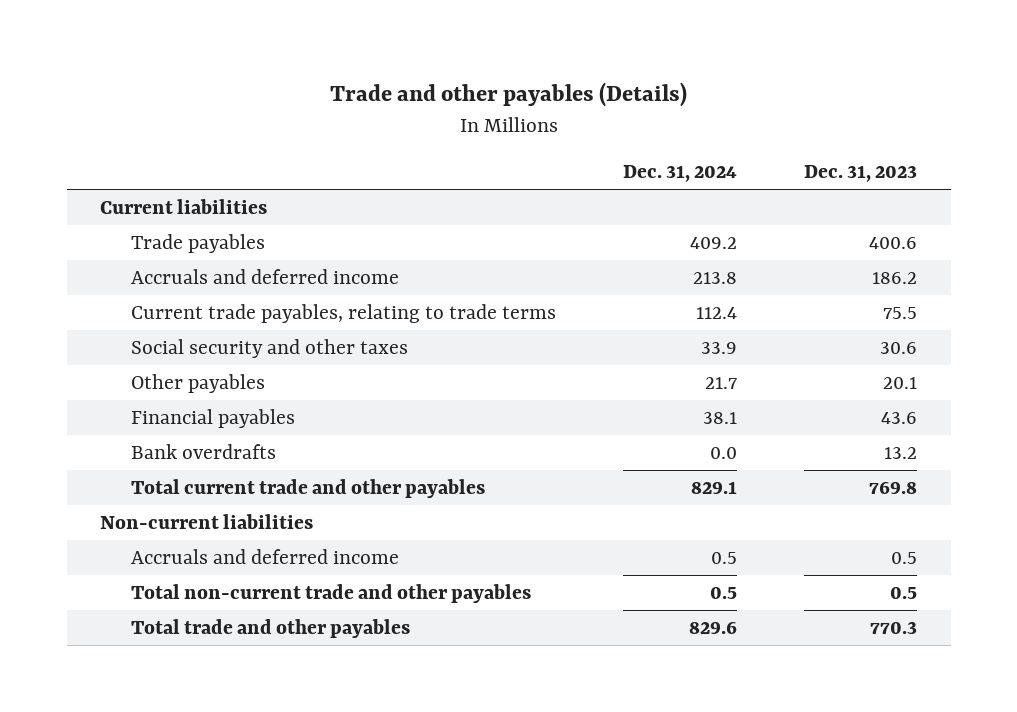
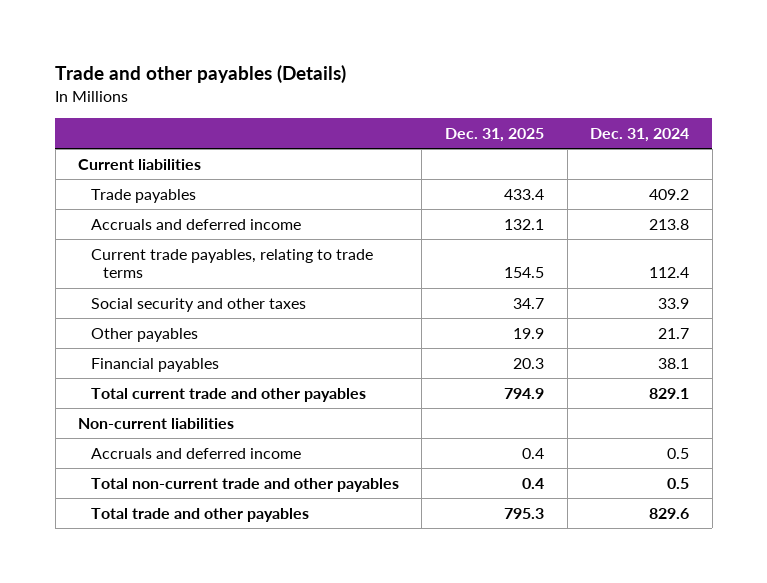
[804,164,918,182] Dec. 31, 2023 -> none
none -> [445,127,545,142] Dec. 31, 2025
[130,444,276,460] Bank overdrafts -> none

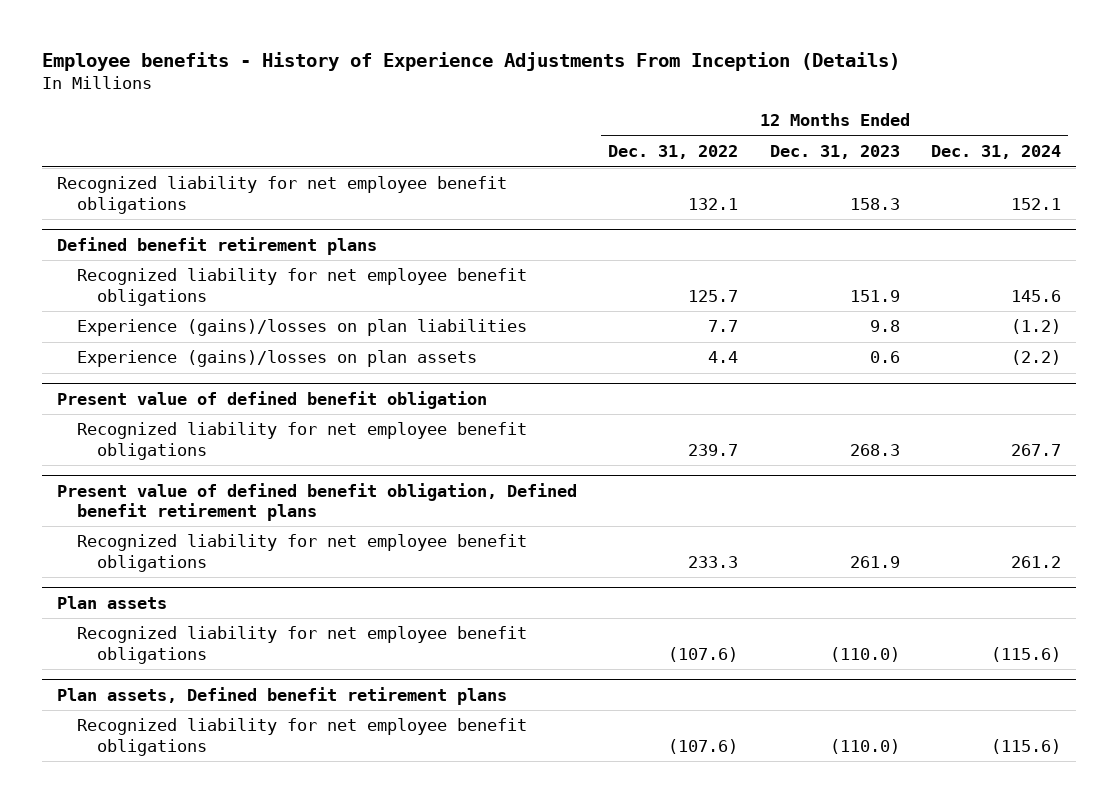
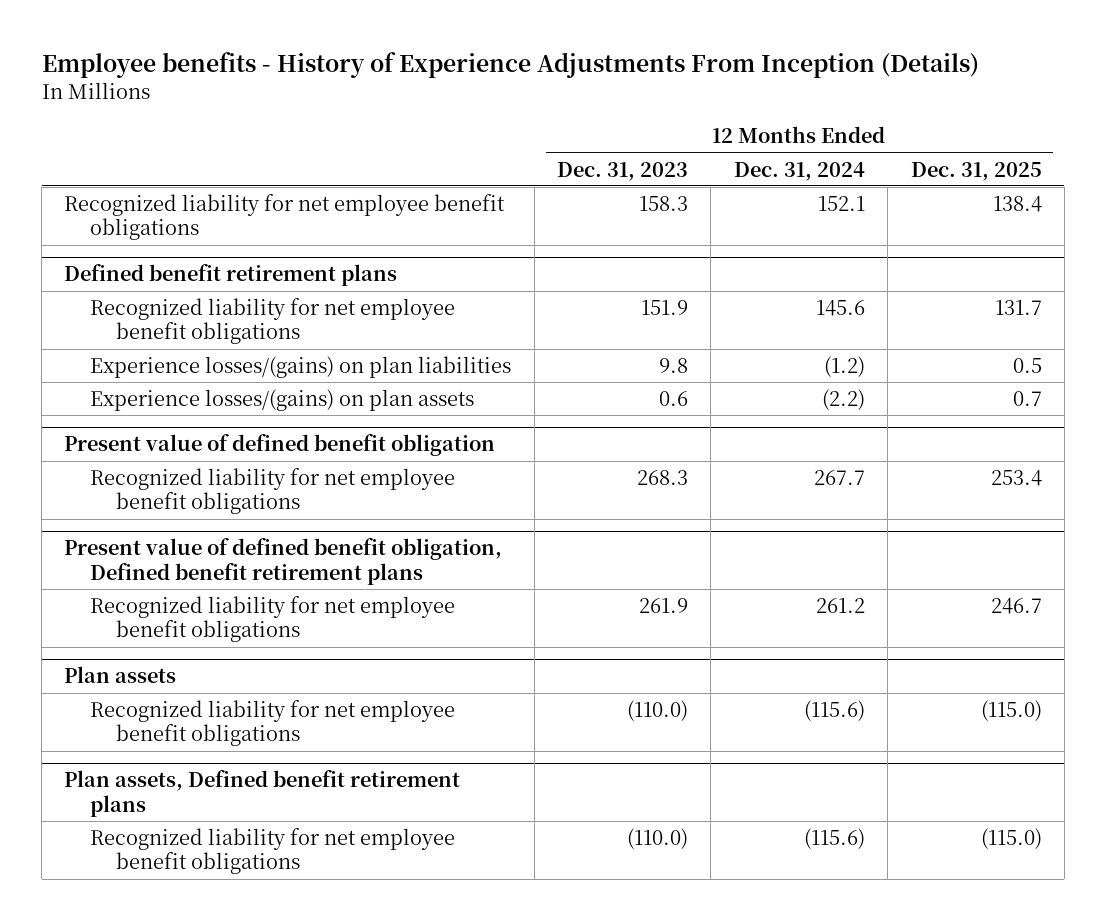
[608,145,739,160] Dec. 31, 2022 -> none
none -> [910,161,1042,181] Dec. 31, 2025
[77,319,528,337] Experience (gains)/losses on plan liabilities -> [90,355,512,378] Experience losses/(gains) on plan liabilities
[77,350,478,368] Experience (gains)/losses on plan assets -> [90,388,475,411] Experience losses/(gains) on plan assets

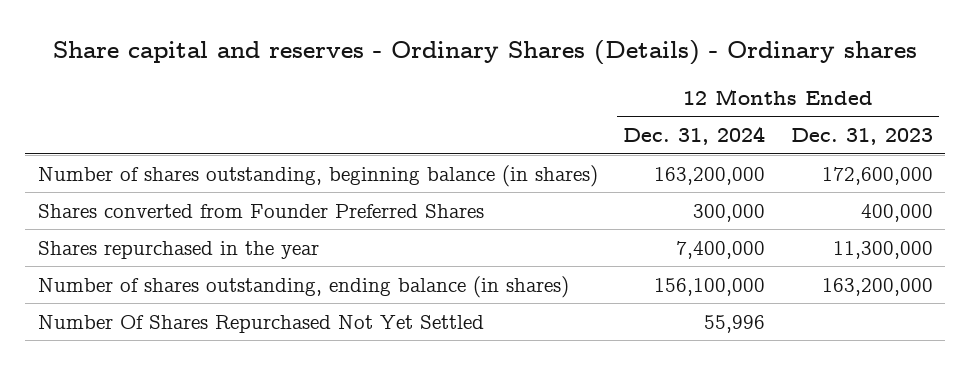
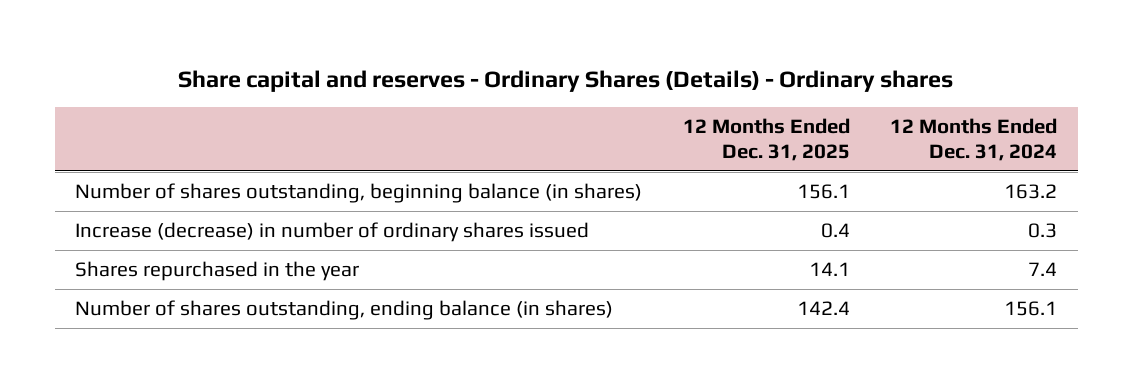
[790,128,933,146] Dec. 31, 2023 -> none
none -> [682,118,850,161] 12 Months Ended Dec. 31, 2025
[38,203,485,218] Shares converted from Founder Preferred Shares -> none
[38,314,485,333] Number Of Shares Repurchased Not Yet Settled -> none
[654,166,766,185] 163,200,000 -> [1004,184,1058,200] 163.2
none -> [75,222,590,243] Increase (decrease) in number of ordinary shares issued
[676,240,766,259] 7,400,000 -> [1028,262,1058,277] 7.4
[654,277,766,296] 156,100,000 -> [1004,301,1058,317] 156.1

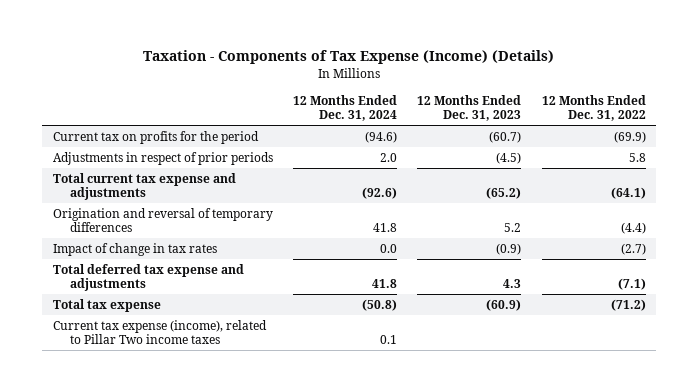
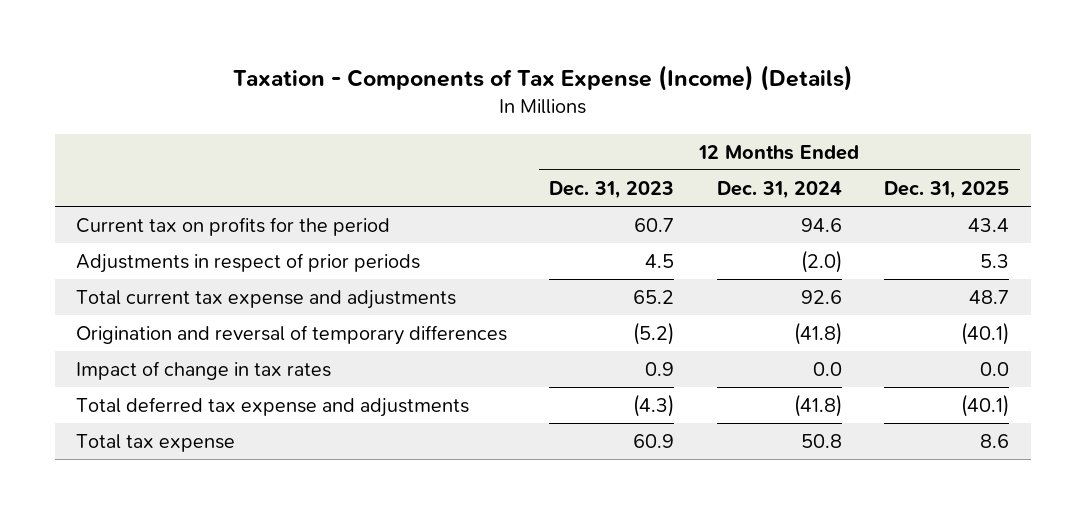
[541,94,646,122] 12 Months Ended Dec. 31, 2022 -> none
none -> [884,180,1010,199] Dec. 31, 2025
[52,319,267,344] Current tax expense (income), related to Pillar Two income taxes -> none
[365,130,398,143] (94.6) -> [800,218,842,233] 94.6
[489,130,522,143] (60.7) -> [634,218,675,233] 60.7
[380,152,398,162] 2.0 -> [800,250,842,274] (2.0)
[496,151,522,164] (4.5) -> [645,254,675,269] 4.5
[362,186,398,199] (92.6) -> [800,290,842,305] 92.6
[486,186,522,199] (65.2) -> [633,290,675,305] 65.2
[373,222,398,232] 41.8 -> [793,322,842,346] (41.8)
[504,222,522,232] 5.2 -> [633,322,675,346] (5.2)
[496,242,522,255] (0.9) -> [645,362,675,377] 0.9
[372,278,398,288] 41.8 -> [793,394,842,418] (41.8)
[503,278,522,288] 4.3 -> [633,394,675,418] (4.3)
[362,298,398,311] (50.8) -> [800,434,842,449] 50.8
[486,298,522,311] (60.9) -> [633,434,675,449] 60.9

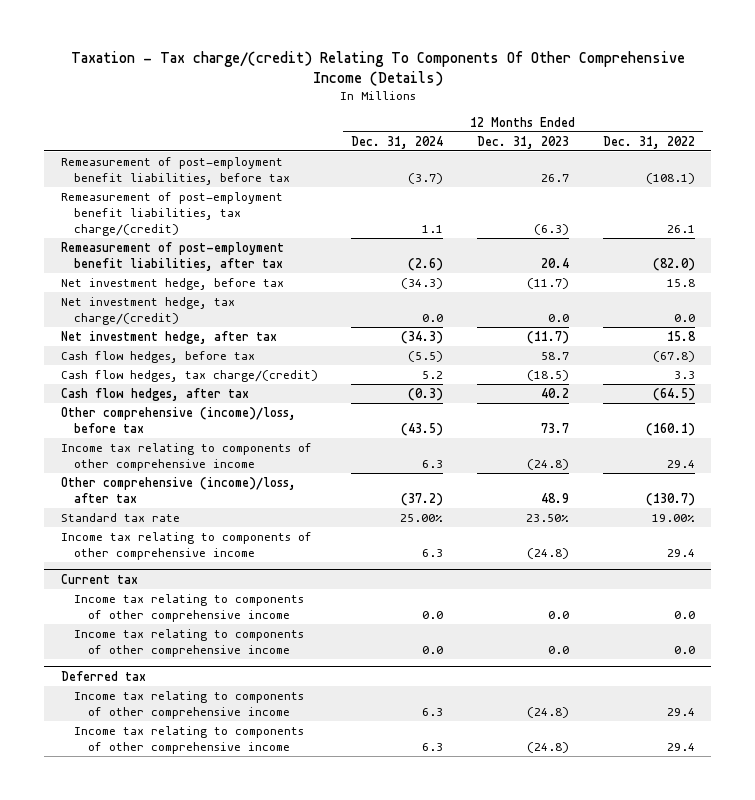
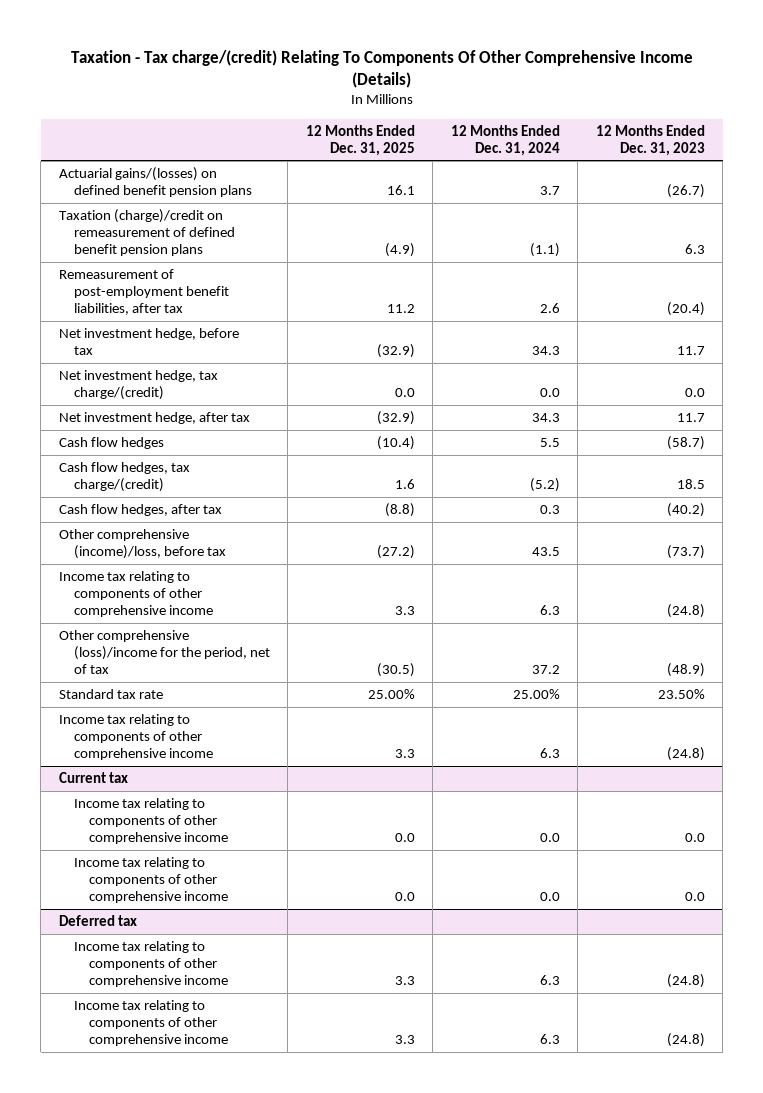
[602,135,695,149] Dec. 31, 2022 -> none
none -> [305,124,415,156] 12 Months Ended Dec. 31, 2025
[60,156,291,185] Remeasurement of post-employment benefit liabilities, before tax -> none
none -> [58,166,252,197] Actuarial gains/(losses) on defined benefit pension plans
[60,191,283,236] Remeasurement of post-employment benefit liabilities, tax charge/(credit) -> [58,208,235,256] Taxation (charge)/credit on remeasurement of defined benefit pension plans
[422,224,444,233] 1.1 -> [529,242,560,257] (1.1)
[533,223,569,235] (6.3) -> [684,243,705,254] 6.3
[408,257,444,271] (2.6) -> [539,302,560,313] 2.6
[540,257,569,268] 20.4 -> [666,301,705,316] (20.4)
[401,277,444,289] (34.3) -> [531,345,560,355] 34.3
[526,277,569,289] (11.7) -> [676,345,705,355] 11.7
[401,330,444,344] (34.3) -> [531,412,560,422] 34.3
[526,330,569,344] (11.7) -> [676,412,705,422] 11.7
[60,350,255,363] Cash flow hedges, before tax -> [58,436,164,449] Cash flow hedges
[408,350,444,362] (5.5) -> [539,437,560,447] 5.5
[540,351,569,360] 58.7 -> [666,435,705,450] (58.7)
[422,370,444,379] 5.2 -> [529,477,560,492] (5.2)
[526,369,569,381] (18.5) -> [676,478,705,489] 18.5
[408,387,444,401] (0.3) -> [539,504,560,514] 0.3
[540,387,569,398] 40.2 -> [666,502,705,517] (40.2)
[401,422,444,436] (43.5) -> [531,546,560,556] 43.5
[540,422,569,433] 73.7 -> [666,544,705,559] (73.7)
[60,476,296,503] Other comprehensive (income)/loss, after tax -> [58,629,270,674] Other comprehensive (loss)/income for the period, net of tax
[401,492,444,506] (37.2) -> [531,664,560,674] 37.2
[540,492,569,503] 48.9 -> [666,662,705,677] (48.9)

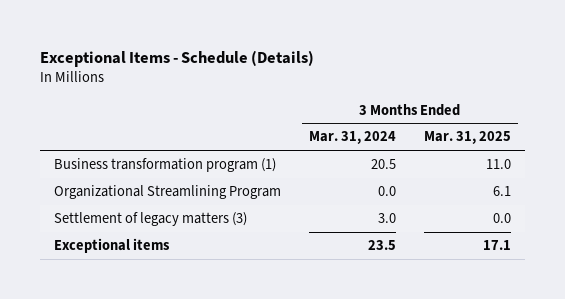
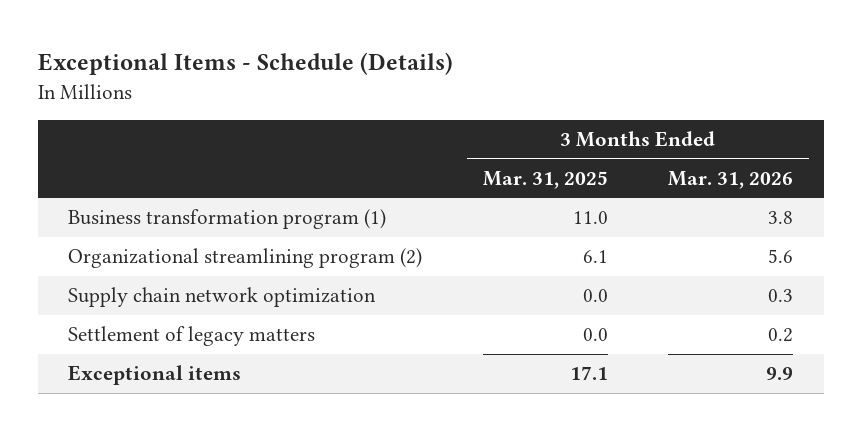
[309,131,397,145] Mar. 31, 2024 -> none
none -> [668,170,794,189] Mar. 31, 2026
[54,185,282,200] Organizational Streamlining Program -> [67,248,422,269] Organizational streamlining program (2)
none -> [67,287,376,308] Supply chain network optimization
[54,212,248,227] Settlement of legacy matters (3) -> [67,326,315,347] Settlement of legacy matters

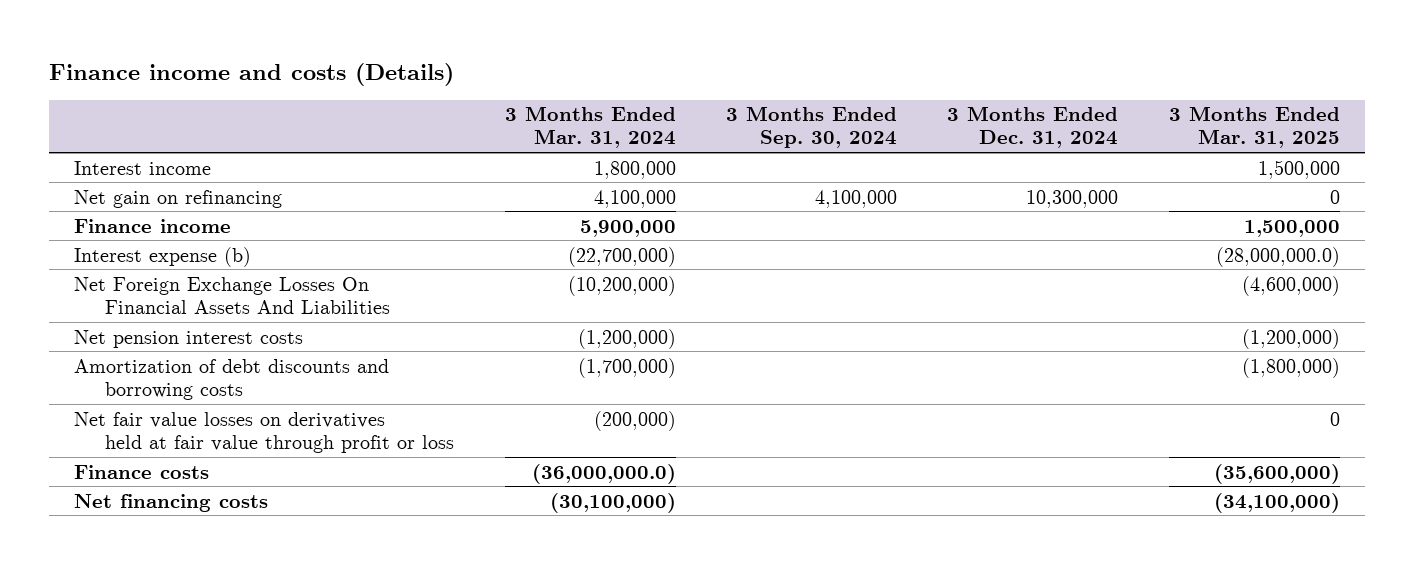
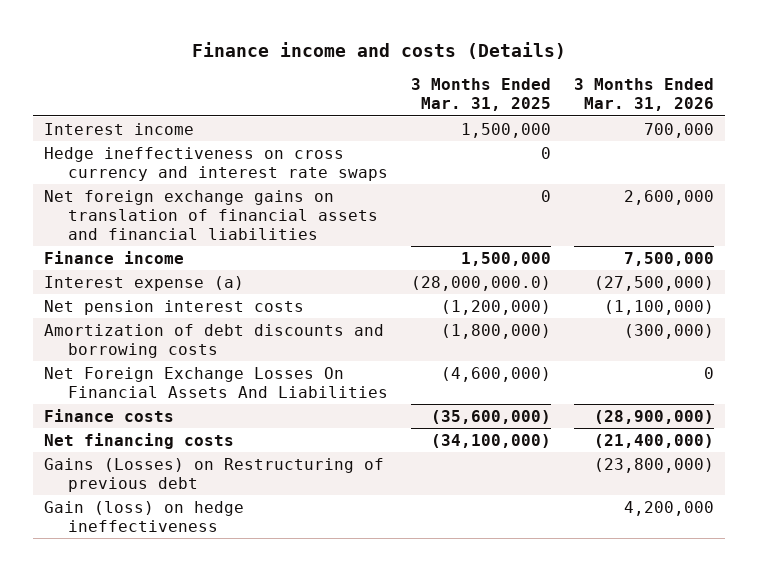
[504,106,676,149] 3 Months Ended Mar. 31, 2024 -> none
[725,106,897,149] 3 Months Ended Sep. 30, 2024 -> none
[947,106,1119,149] 3 Months Ended Dec. 31, 2024 -> none
none -> [573,78,714,112] 3 Months Ended Mar. 31, 2026
[74,189,283,208] Net gain on refinancing -> none
none -> [44,146,389,181] Hedge ineffectiveness on cross currency and interest rate swaps
none -> [44,189,379,241] Net foreign exchange gains on translation of financial assets and financial liabilities
[74,246,252,267] Interest expense (b) -> [44,275,245,291] Interest expense (a)
[74,411,455,453] Net fair value losses on derivatives held at fair value through profit or loss -> none
[74,276,391,314] Net Foreign Exchange Losses On Financial Assets And Liabilities -> [44,366,389,398] Net Foreign Exchange Losses On Financial Assets And Liabilities
none -> [44,457,385,492] Gains (Losses) on Restructuring of previous debt
none -> [44,500,245,532] Gain (loss) on hedge ineffectiveness

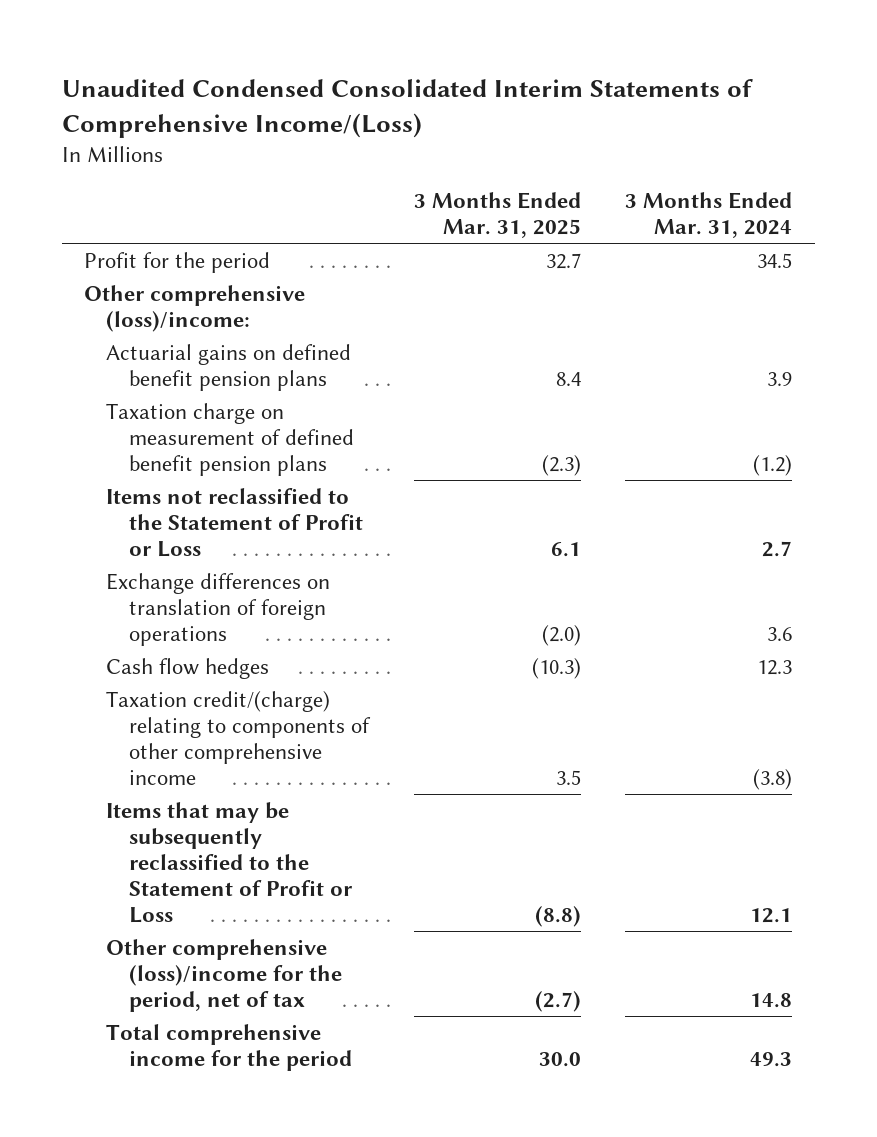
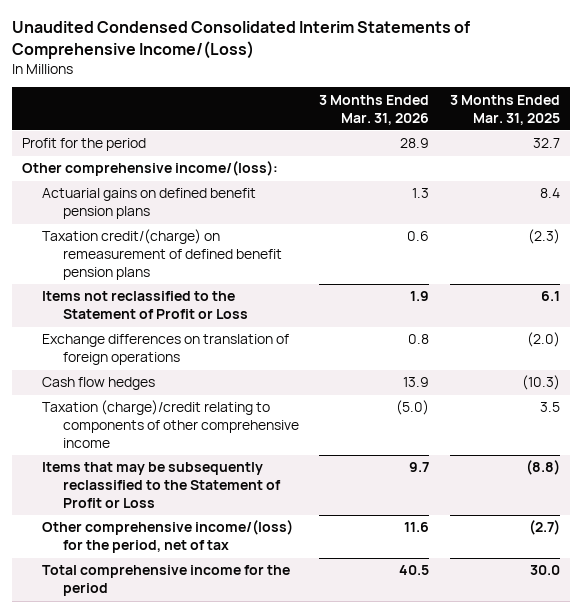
[625,192,793,239] 3 Months Ended Mar. 31, 2024 -> none
none -> [319,94,430,125] 3 Months Ended Mar. 31, 2026
[84,284,306,332] Other comprehensive (loss)/income: -> [22,161,279,177] Other comprehensive income/(loss):
[106,402,354,476] Taxation charge on measurement of defined benefit pension plans -> [42,229,282,281] Taxation credit/(charge) on remeasurement of defined benefit pension plans
[106,690,371,785] Taxation credit/(charge) relating to components of other comprehensive income -> [42,400,299,449] Taxation (charge)/credit relating to components of other comprehensive income
[106,938,342,1012] Other comprehensive (loss)/income for the period, net of tax -> [42,520,294,554] Other comprehensive income/(loss) for the period, net of tax

